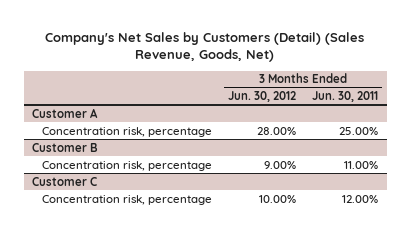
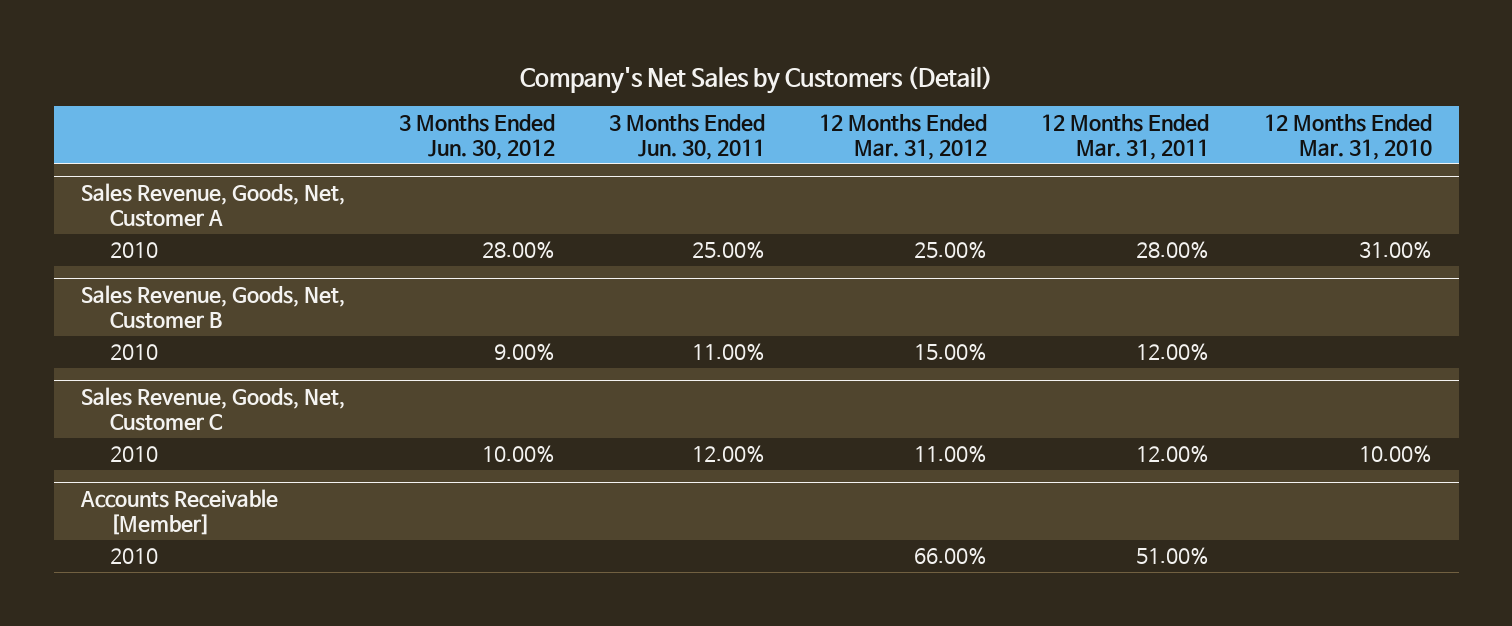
[45,31,365,63] Company's Net Sales by Customers (Detail) (Sales Revenue, Goods, Net) -> [520,65,994,94] Company's Net Sales by Customers (Detail)
none -> [819,113,988,160] 12 Months Ended Mar. 31, 2012
none -> [1041,113,1210,160] 12 Months Ended Mar. 31, 2011
none -> [1263,113,1432,160] 12 Months Ended Mar. 31, 2010
[32,107,99,118] Customer A -> none
[32,142,99,152] Customer B -> none
[32,176,98,186] Customer C -> none
none -> [80,182,345,228] Sales Revenue, Goods, Net, Customer A
[41,126,212,137] Concentration risk, percentage -> [109,242,158,259] 2010
none -> [80,284,345,330] Sales Revenue, Goods, Net, Customer B
[41,160,212,171] Concentration risk, percentage -> [109,344,158,361] 2010
none -> [80,386,345,432] Sales Revenue, Goods, Net, Customer C
[41,194,212,205] Concentration risk, percentage -> [109,446,158,463] 2010
none -> [79,488,278,536] Accounts Receivable [Member]
none -> [109,548,158,565] 2010

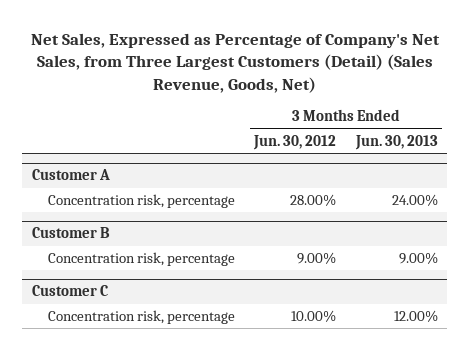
[520,65,994,94] Company's Net Sales by Customers (Detail) -> [30,32,440,93] Net Sales, Expressed as Percentage of Company's Net Sales, from Three Largest Customers (Detail) (Sales Revenue, Goods, Net)
[608,113,765,160] 3 Months Ended Jun. 30, 2011 -> none
[819,113,988,160] 12 Months Ended Mar. 31, 2012 -> none
[1041,113,1210,160] 12 Months Ended Mar. 31, 2011 -> none
[1263,113,1432,160] 12 Months Ended Mar. 31, 2010 -> none
none -> [354,134,438,150] Jun. 30, 2013
[80,182,345,228] Sales Revenue, Goods, Net, Customer A -> none
[80,284,345,330] Sales Revenue, Goods, Net, Customer B -> none
[80,386,345,432] Sales Revenue, Goods, Net, Customer C -> none
[79,488,278,536] Accounts Receivable [Member] -> none
[109,548,158,565] 2010 -> none
none -> [31,169,110,181] Customer A
[109,242,158,259] 2010 -> [48,194,236,209] Concentration risk, percentage
none -> [31,227,110,239] Customer B
[109,344,158,361] 2010 -> [48,252,236,267] Concentration risk, percentage
none -> [31,285,108,297] Customer C
[109,446,158,463] 2010 -> [48,310,236,325] Concentration risk, percentage

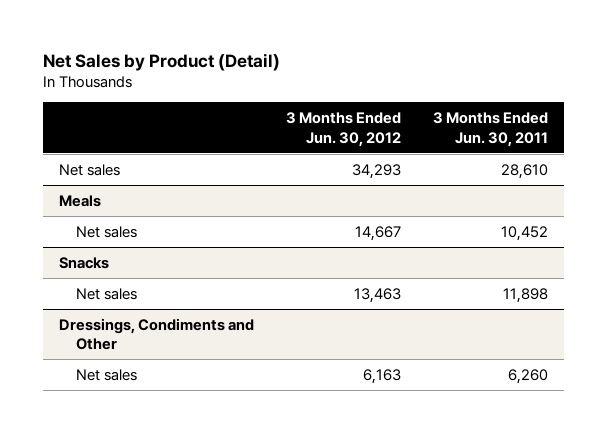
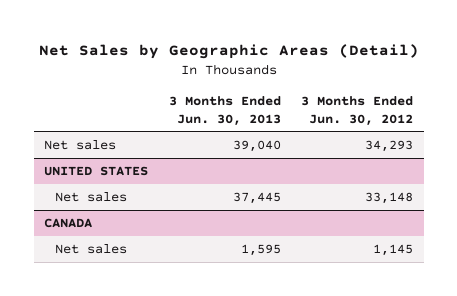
[43,52,281,71] Net Sales by Product (Detail) -> [38,44,419,60] Net Sales by Geographic Areas (Detail)
[432,112,548,147] 3 Months Ended Jun. 30, 2011 -> none
none -> [168,96,281,126] 3 Months Ended Jun. 30, 2013
[59,194,102,207] Meals -> none
[59,256,110,269] Snacks -> none
[59,317,255,351] Dressings, Condiments and Other -> none
[76,368,138,381] Net sales -> none
none -> [43,165,148,176] UNITED STATES
[354,225,401,241] 14,667 -> [365,191,414,204] 33,148
none -> [43,217,92,228] CANADA
[353,287,401,303] 13,463 -> [373,243,414,256] 1,145

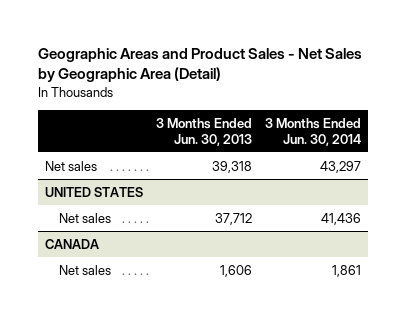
[38,44,419,60] Net Sales by Geographic Areas (Detail) -> [38,47,363,83] Geographic Areas and Product Sales - Net Sales by Geographic Area (Detail)
[301,96,414,126] 3 Months Ended Jun. 30, 2012 -> none
none -> [265,117,362,146] 3 Months Ended Jun. 30, 2014
[232,139,281,152] 39,040 -> [212,160,253,173] 39,318
[232,191,281,204] 37,445 -> [215,212,253,225] 37,712
[240,243,281,256] 1,595 -> [220,264,253,277] 1,606

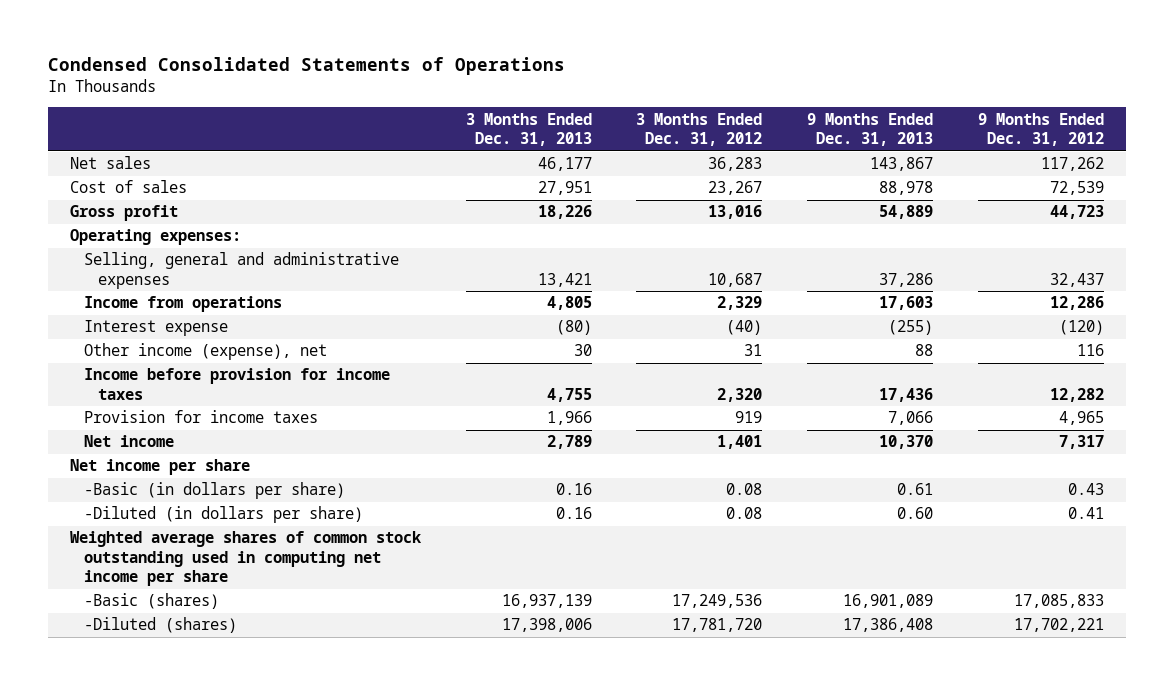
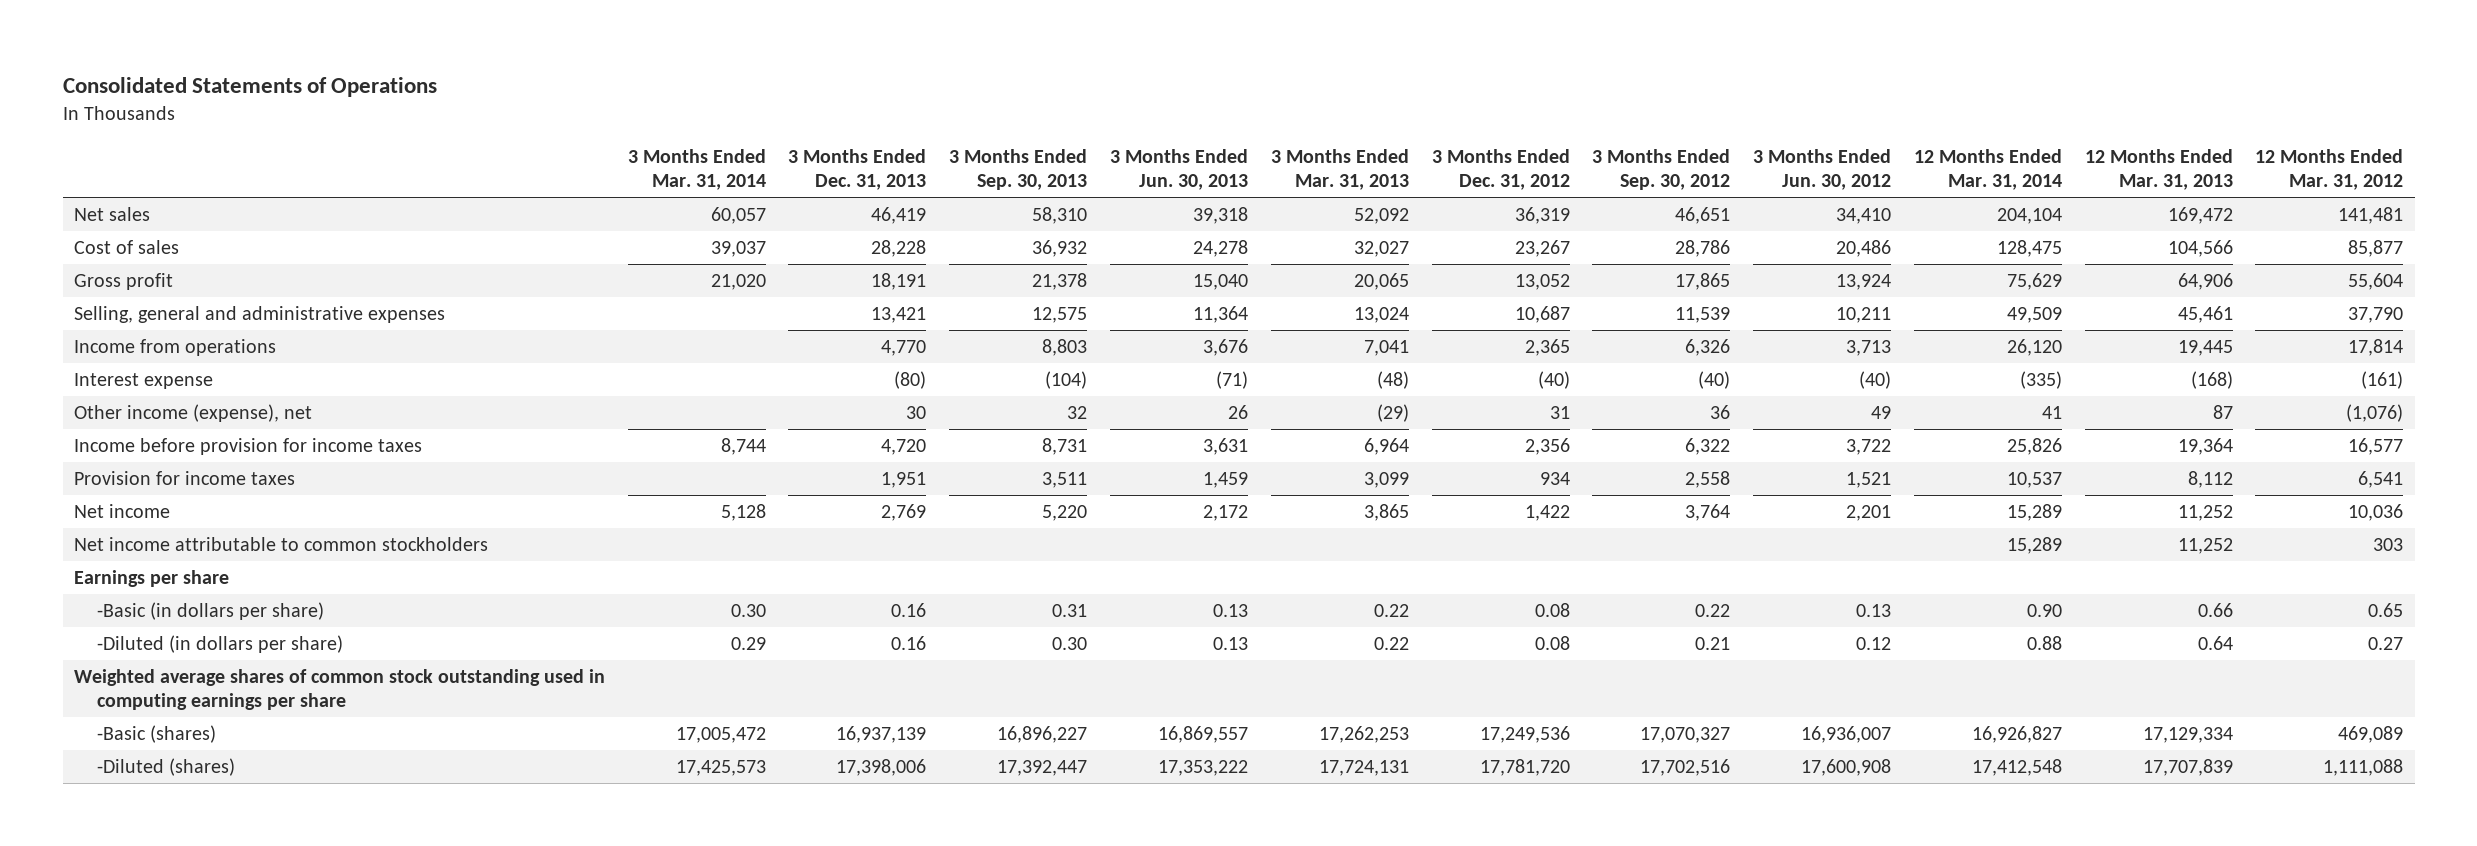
[47,57,565,76] Condensed Consolidated Statements of Operations -> [62,77,437,98] Consolidated Statements of Operations
[807,112,934,147] 9 Months Ended Dec. 31, 2013 -> none
[977,112,1104,147] 9 Months Ended Dec. 31, 2012 -> none
none -> [627,149,766,191] 3 Months Ended Mar. 31, 2014
none -> [949,149,1088,191] 3 Months Ended Sep. 30, 2013
none -> [1109,149,1248,191] 3 Months Ended Jun. 30, 2013
none -> [1270,149,1409,191] 3 Months Ended Mar. 31, 2013
none -> [1592,149,1731,191] 3 Months Ended Sep. 30, 2012
none -> [1753,149,1892,191] 3 Months Ended Jun. 30, 2012
none -> [1913,149,2062,191] 12 Months Ended Mar. 31, 2014
none -> [2084,149,2233,191] 12 Months Ended Mar. 31, 2013
none -> [2255,149,2404,191] 12 Months Ended Mar. 31, 2012
[70,229,242,246] Operating expenses: -> none
[537,157,592,172] 46,177 -> [871,207,927,225] 46,419
[708,157,763,172] 36,283 -> [1514,207,1570,225] 36,319
[537,181,592,196] 27,951 -> [871,240,927,258] 28,228
[537,205,592,220] 18,226 -> [871,273,927,291] 18,191
[708,205,763,220] 13,016 -> [1514,274,1570,291] 13,052
[546,296,592,311] 4,805 -> [881,340,927,357] 4,770
[717,296,763,311] 2,329 -> [1524,339,1570,357] 2,365
[546,387,592,402] 4,755 -> [881,439,927,456] 4,720
[717,387,763,402] 2,320 -> [1524,438,1570,456] 2,356
[546,411,592,426] 1,966 -> [881,472,927,489] 1,951
[735,411,763,424] 919 -> [1539,472,1570,486] 934
[546,435,592,450] 2,789 -> [881,504,927,522] 2,769
[717,435,763,450] 1,401 -> [1524,505,1570,522] 1,422
none -> [73,537,488,552] Net income attributable to common stockholders
[70,459,251,476] Net income per share -> [73,570,229,588] Earnings per share
[70,531,423,587] Weighted average shares of common stock outstanding used in computing net income per share -> [73,669,605,711] Weighted average shares of common stock outstanding used in computing earnings per share

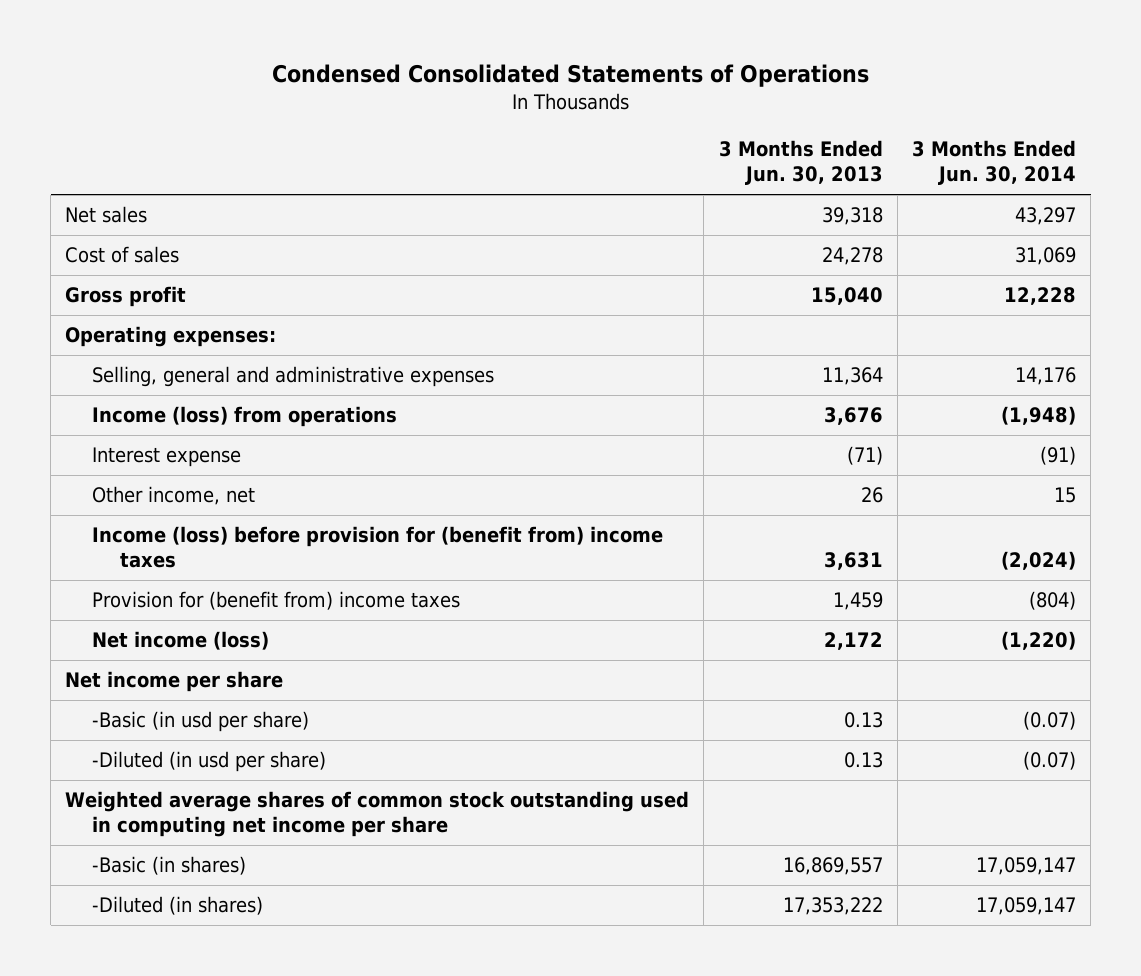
[62,77,437,98] Consolidated Statements of Operations -> [271,63,869,87] Condensed Consolidated Statements of Operations
[627,149,766,191] 3 Months Ended Mar. 31, 2014 -> none
[788,149,927,191] 3 Months Ended Dec. 31, 2013 -> none
[949,149,1088,191] 3 Months Ended Sep. 30, 2013 -> none
[1270,149,1409,191] 3 Months Ended Mar. 31, 2013 -> none
[1431,149,1570,191] 3 Months Ended Dec. 31, 2012 -> none
[1592,149,1731,191] 3 Months Ended Sep. 30, 2012 -> none
[1753,149,1892,191] 3 Months Ended Jun. 30, 2012 -> none
[1913,149,2062,191] 12 Months Ended Mar. 31, 2014 -> none
[2084,149,2233,191] 12 Months Ended Mar. 31, 2013 -> none
[2255,149,2404,191] 12 Months Ended Mar. 31, 2012 -> none
none -> [911,140,1076,186] 3 Months Ended Jun. 30, 2014
none -> [65,326,277,348] Operating expenses:
[73,339,276,357] Income from operations -> [92,406,398,428] Income (loss) from operations
[73,537,488,552] Net income attributable to common stockholders -> none
[73,404,312,423] Other income (expense), net -> [92,486,256,506] Other income, net
[73,438,422,456] Income before provision for income taxes -> [92,526,664,569] Income (loss) before provision for (benefit from) income taxes
[73,471,295,486] Provision for income taxes -> [92,591,461,611] Provision for (benefit from) income taxes
[73,504,170,519] Net income -> [92,631,270,651] Net income (loss)
[73,570,229,588] Earnings per share -> [65,671,284,693] Net income per share
[97,602,325,621] -Basic (in dollars per share) -> [92,711,310,733] -Basic (in usd per share)
[97,635,344,654] -Diluted (in dollars per share) -> [92,751,327,773] -Diluted (in usd per share)
[73,669,605,711] Weighted average shares of common stock outstanding used in computing earnings per share -> [65,791,690,838] Weighted average shares of common stock outstanding used in computing net income per share
[97,725,217,744] -Basic (shares) -> [92,856,247,876] -Basic (in shares)
[97,758,236,777] -Diluted (shares) -> [92,896,264,916] -Diluted (in shares)

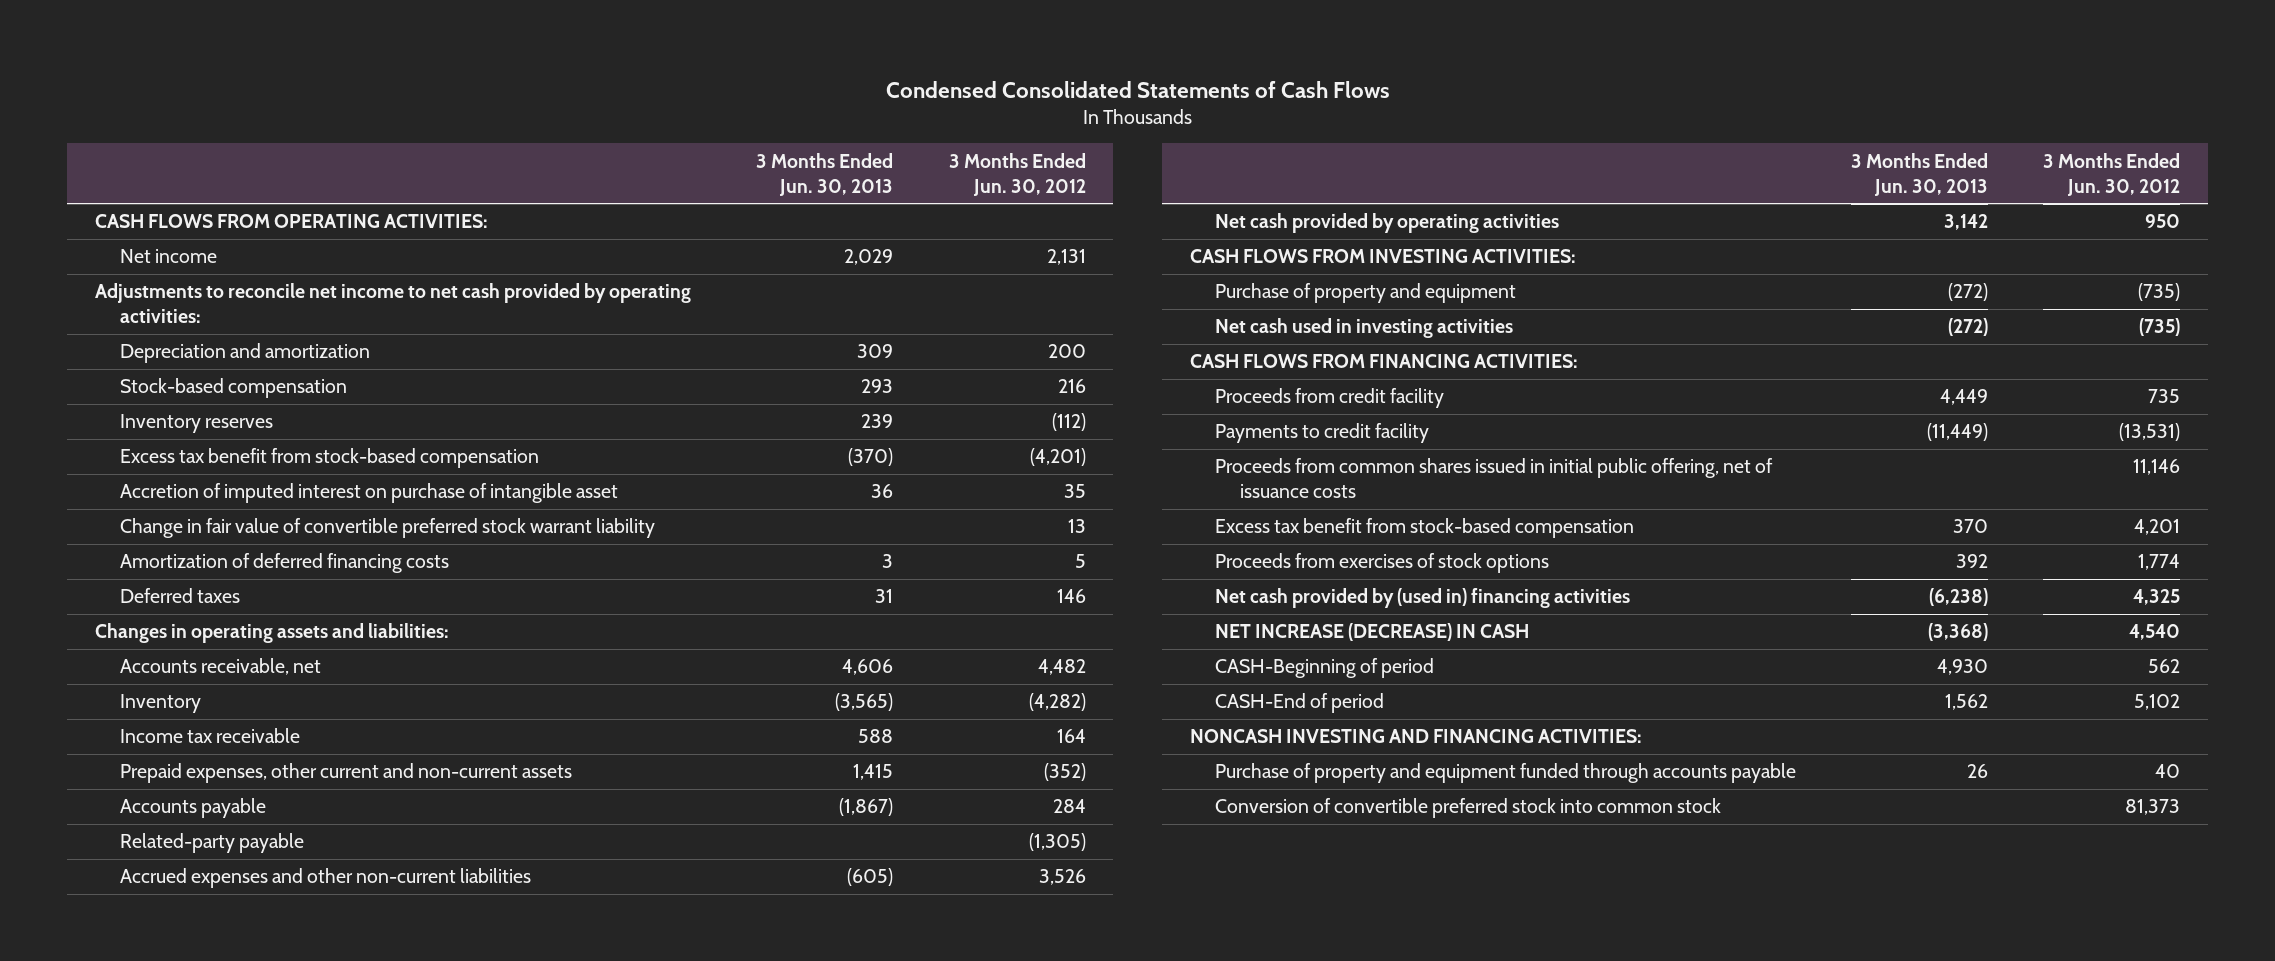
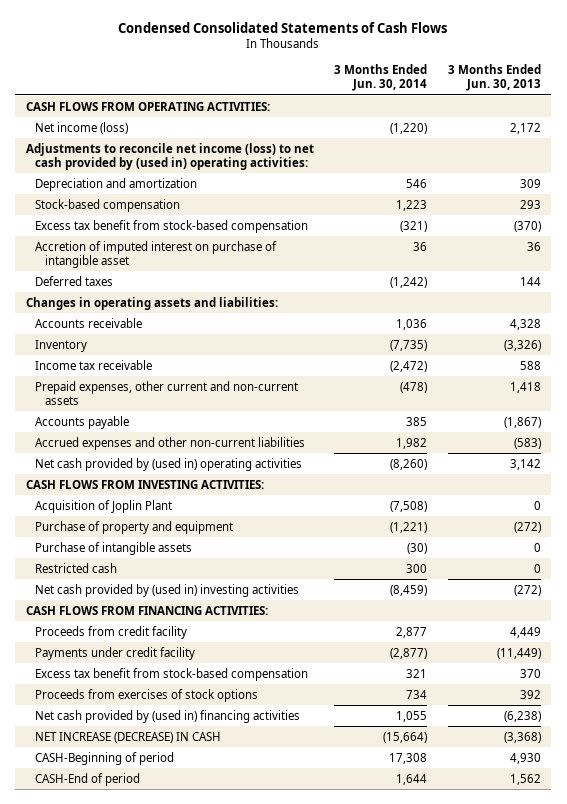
[948,152,1086,196] 3 Months Ended Jun. 30, 2012 -> none
none -> [334,63,428,92] 3 Months Ended Jun. 30, 2014
[120,249,218,264] Net income -> [35,121,129,134] Net income (loss)
[844,249,894,266] 2,029 -> [510,122,542,134] 2,172
[95,283,692,324] Adjustments to reconcile net income to net cash provided by operating activities: -> [25,142,314,170] Adjustments to reconcile net income (loss) to net cash provided by (used in) operating activities:
[120,414,274,434] Inventory reserves -> none
[120,518,656,539] Change in fair value of convertible preferred stock warrant liability -> none
[120,553,450,574] Amortization of deferred financing costs -> none
[875,589,894,604] 31 -> [520,276,542,286] 144
[120,658,322,676] Accounts receivable, net -> [35,317,143,328] Accounts receivable
[842,659,894,676] 4,606 -> [510,318,542,330] 4,328
[835,693,894,712] (3,565) -> [504,339,542,351] (3,326)
[853,764,894,781] 1,415 -> [510,381,542,393] 1,418
[120,833,305,854] Related-party payable -> none
[847,868,894,887] (605) -> [514,437,542,449] (583)
[1214,213,1559,234] Net cash provided by operating activities -> [35,457,303,471] Net cash provided by (used in) operating activities
none -> [35,499,173,513] Acquisition of Joplin Plant
none -> [35,541,193,555] Purchase of intangible assets
none -> [35,562,118,573] Restricted cash
[1214,318,1513,339] Net cash used in investing activities -> [35,583,300,597] Net cash provided by (used in) investing activities
[1214,458,1773,499] Proceeds from common shares issued in initial public offering, net of issuance costs -> none
[1214,423,1429,444] Payments to credit facility -> [35,646,196,660] Payments under credit facility
[1189,729,1642,744] NONCASH INVESTING AND FINANCING ACTIVITIES: -> none
[1214,763,1796,784] Purchase of property and equipment funded through accounts payable -> none
[1214,798,1721,819] Conversion of convertible preferred stock into common stock -> none

